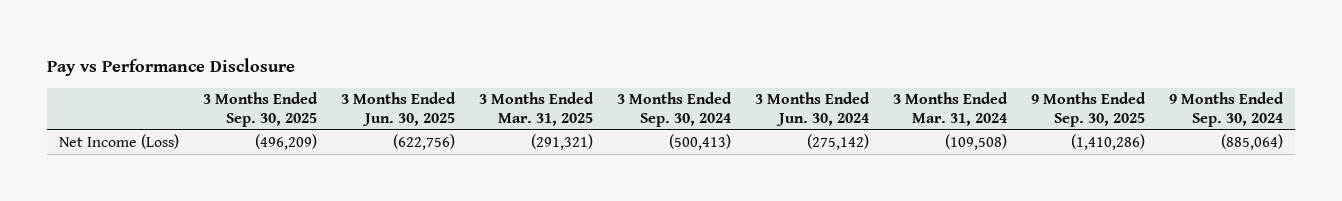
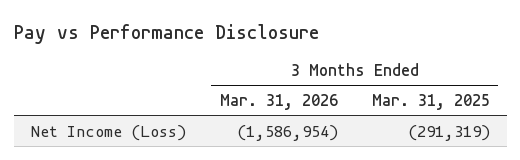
[203,91,319,128] 3 Months Ended Sep. 30, 2025 -> none
[341,91,457,127] 3 Months Ended Jun. 30, 2025 -> none
[617,91,733,128] 3 Months Ended Sep. 30, 2024 -> none
[755,91,871,127] 3 Months Ended Jun. 30, 2024 -> none
[893,91,1009,127] 3 Months Ended Mar. 31, 2024 -> none
[1030,91,1146,128] 9 Months Ended Sep. 30, 2025 -> none
[1168,91,1284,128] 9 Months Ended Sep. 30, 2024 -> none
none -> [219,93,338,110] Mar. 31, 2026
[531,134,594,151] (291,321) -> [407,124,490,141] (291,319)

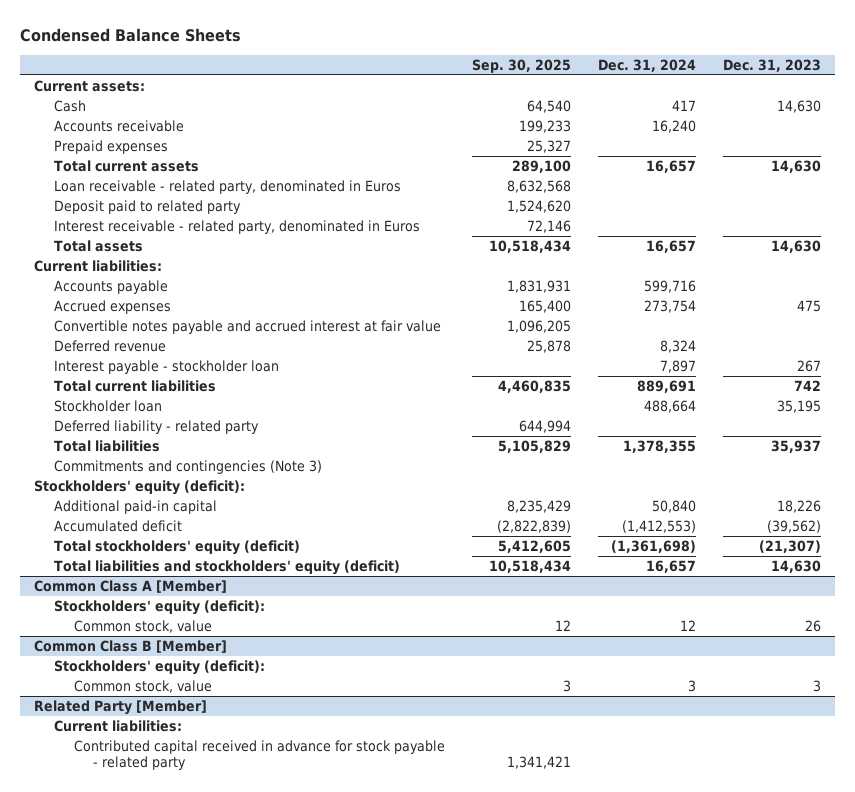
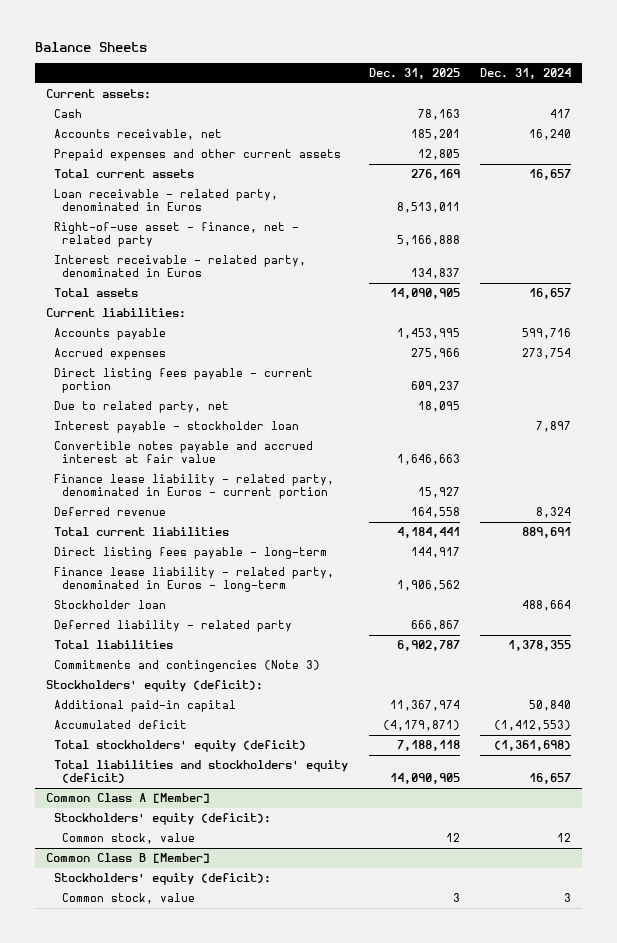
[20,28,242,43] Condensed Balance Sheets -> [35,42,148,53] Balance Sheets
[471,58,571,73] Sep. 30, 2025 -> none
[723,58,822,72] Dec. 31, 2023 -> none
none -> [368,67,460,79] Dec. 31, 2025
[53,139,168,154] Prepaid expenses -> none
[53,119,184,132] Accounts receivable -> [53,128,222,140] Accounts receivable, net
none -> [53,148,341,161] Prepaid expenses and other current assets
[53,199,241,214] Deposit paid to related party -> none
none -> [53,221,299,248] Right-of-use asset - finance, net - related party
none -> [53,367,313,394] Direct listing fees payable - current portion
none -> [53,400,229,413] Due to related party, net
[53,359,279,374] Interest payable - stockholder loan -> [53,420,299,433] Interest payable - stockholder loan
none -> [53,473,334,500] Finance lease liability - related party, denominated in Euros - current portion
none -> [53,546,327,559] Direct listing fees payable - long-term
none -> [53,566,334,593] Finance lease liability - related party, denominated in Euros - long-term
[33,699,207,715] Related Party [Member] -> none
[53,719,182,732] Current liabilities: -> none
[73,739,445,771] Contributed capital received in advance for stock payable - related party -> none

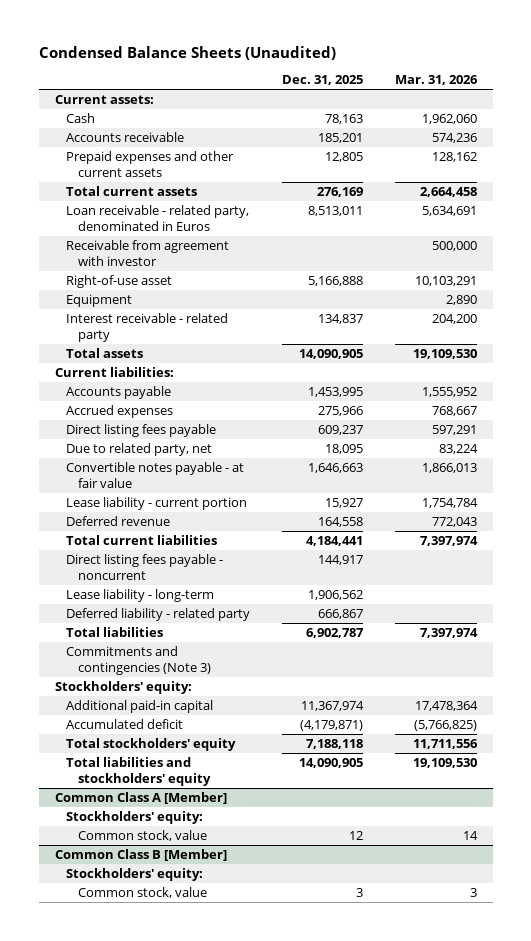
[35,42,148,53] Balance Sheets -> [38,45,336,60] Condensed Balance Sheets (Unaudited)
[480,67,572,79] Dec. 31, 2024 -> none
none -> [394,75,478,86] Mar. 31, 2026
[53,128,222,140] Accounts receivable, net -> [66,131,185,142] Accounts receivable
none -> [66,239,230,266] Receivable from agreement with investor
[53,221,299,248] Right-of-use asset - finance, net - related party -> [66,274,173,288] Right-of-use asset
none -> [66,293,133,307] Equipment
[53,254,306,278] Interest receivable - related party, denominated in Euros -> [66,312,229,342] Interest receivable - related party
[53,367,313,394] Direct listing fees payable - current portion -> [66,423,217,437] Direct listing fees payable
[53,420,299,433] Interest payable - stockholder loan -> none
[53,440,313,464] Convertible notes payable and accrued interest at fair value -> [66,461,245,488] Convertible notes payable - at fair value
[53,473,334,500] Finance lease liability - related party, denominated in Euros - current portion -> [66,496,248,510] Lease liability - current portion
[53,599,166,609] Stockholder loan -> none
[53,546,327,559] Direct listing fees payable - long-term -> [66,553,224,580] Direct listing fees payable - noncurrent
[53,566,334,593] Finance lease liability - related party, denominated in Euros - long-term -> [66,588,215,602] Lease liability - long-term
[45,679,263,692] Stockholders' equity (deficit): -> [54,680,192,694] Stockholders' equity:
[53,739,306,752] Total stockholders' equity (deficit) -> [66,737,237,751] Total stockholders' equity
[53,759,348,784] Total liabilities and stockholders' equity (deficit) -> [66,756,211,786] Total liabilities and stockholders' equity
[53,812,271,825] Stockholders' equity (deficit): -> [66,810,204,824] Stockholders' equity:
[53,872,271,885] Stockholders' equity (deficit): -> [66,867,204,881] Stockholders' equity:

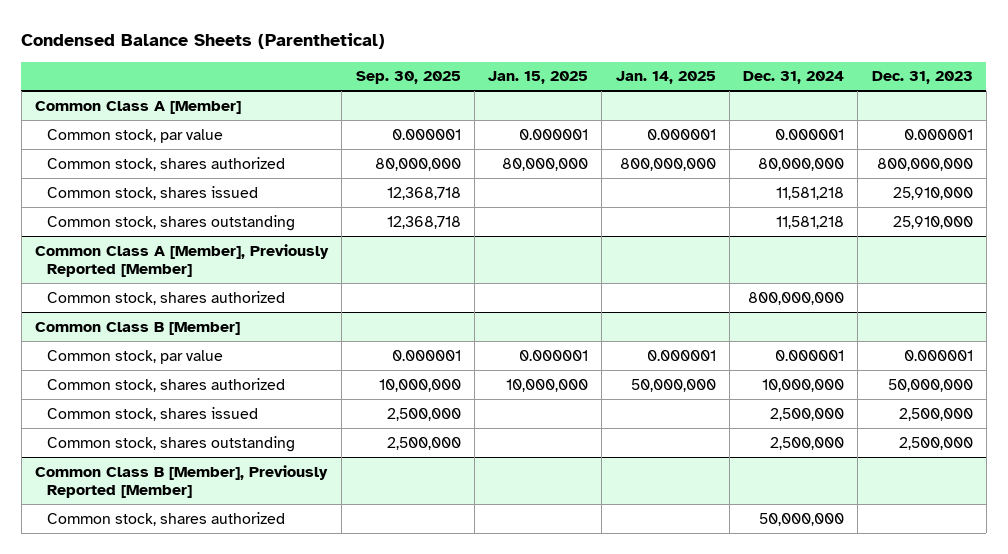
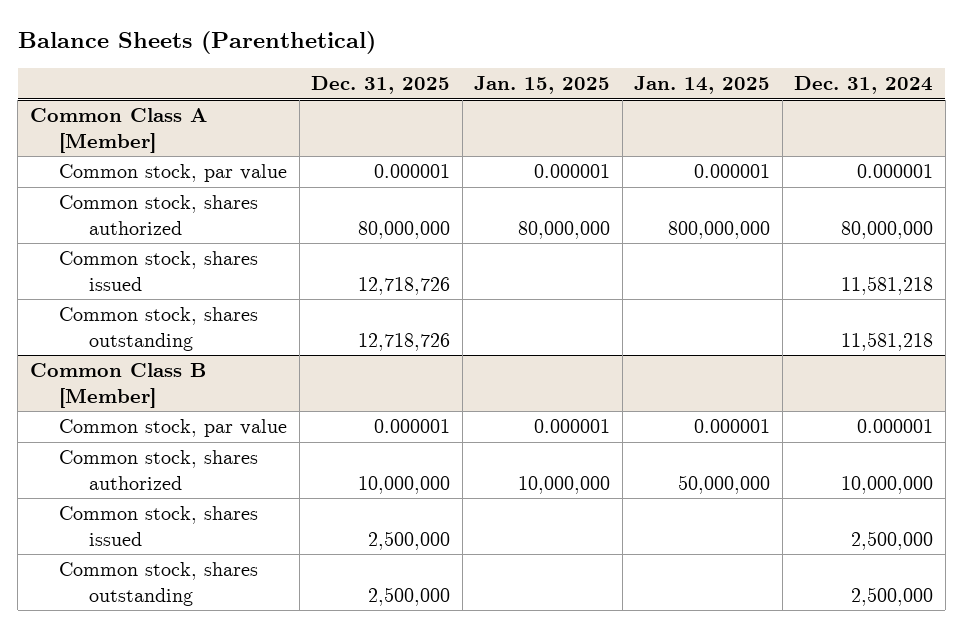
[21,32,386,49] Condensed Balance Sheets (Parenthetical) -> [17,31,376,55] Balance Sheets (Parenthetical)
[355,71,461,85] Sep. 30, 2025 -> none
[871,71,973,85] Dec. 31, 2023 -> none
none -> [311,76,451,95] Dec. 31, 2025
[35,243,330,278] Common Class A [Member], Previously Reported [Member] -> none
[47,290,286,305] Common stock, shares authorized -> none
[35,464,329,499] Common Class B [Member], Previously Reported [Member] -> none
[47,511,286,526] Common stock, shares authorized -> none

